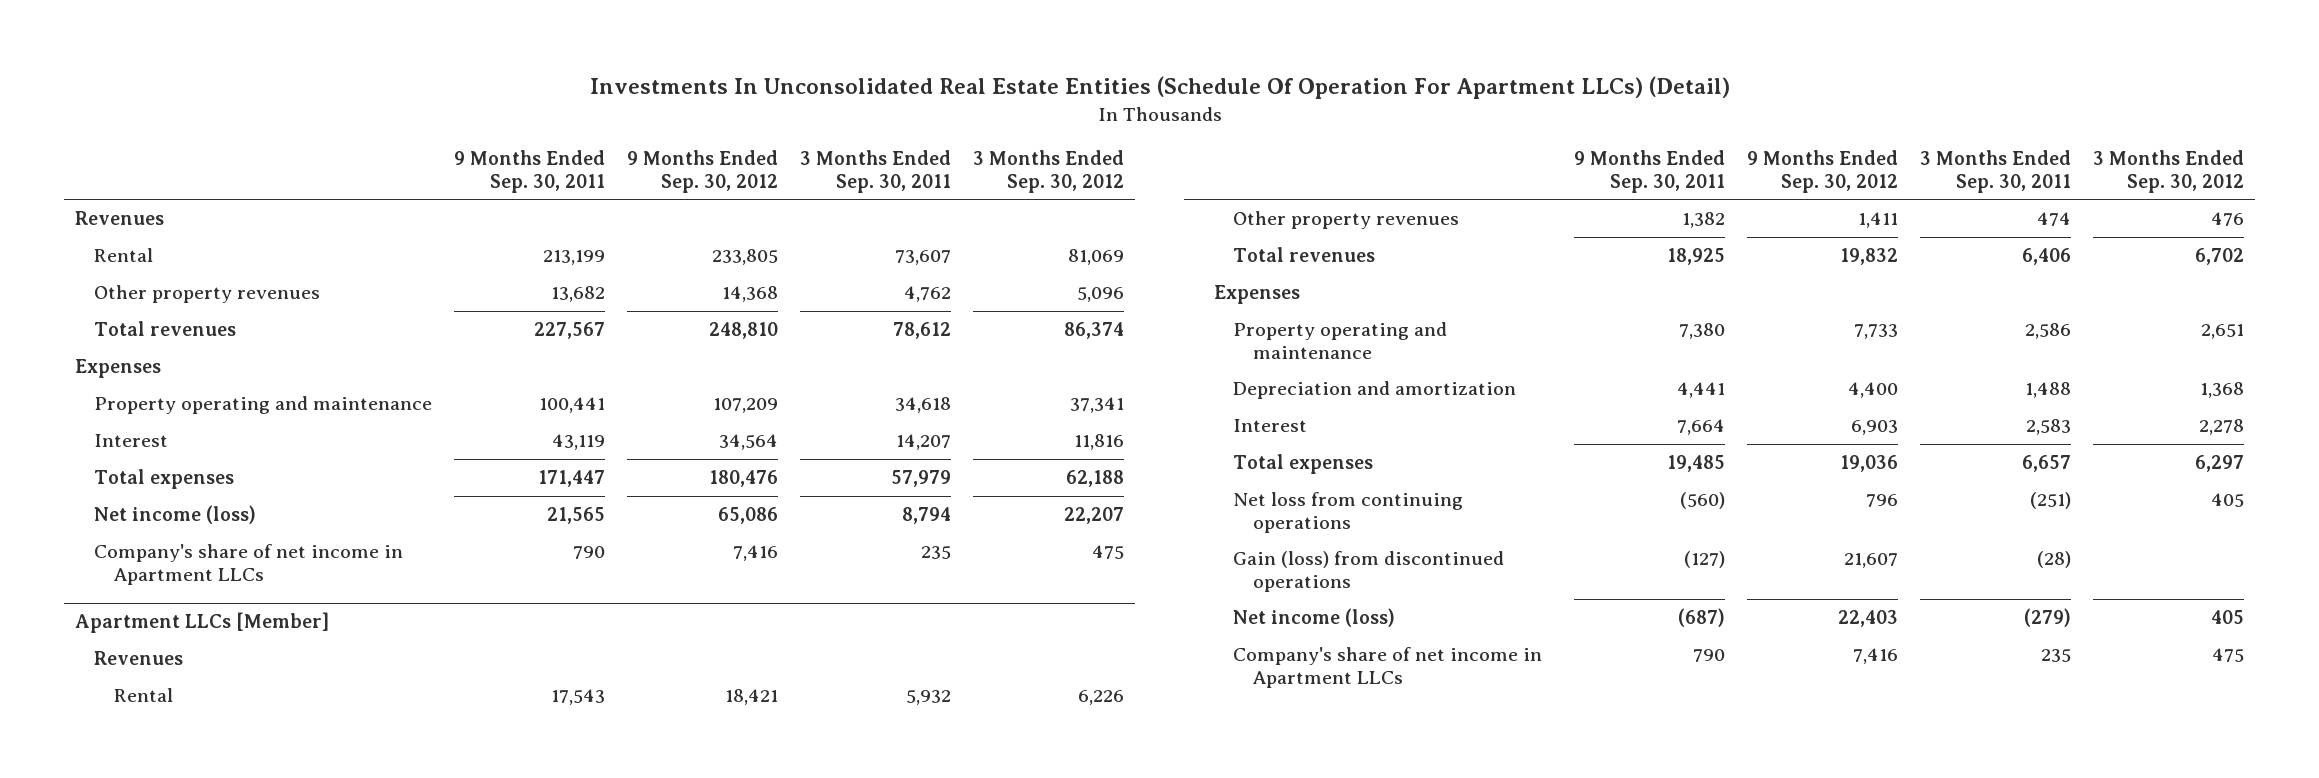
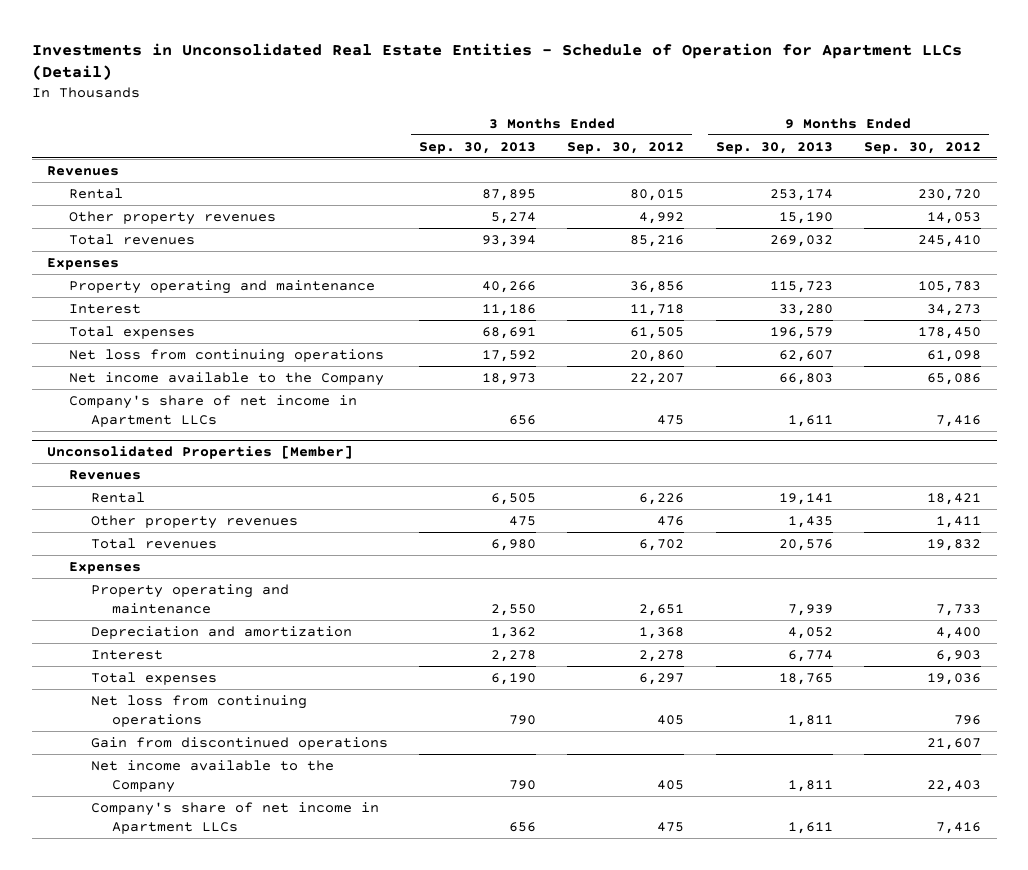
[589,76,1730,100] Investments In Unconsolidated Real Estate Entities (Schedule Of Operation For Apartment LLCs) (Detail) -> [31,42,962,81] Investments in Unconsolidated Real Estate Entities - Schedule of Operation for Apartment LLCs (Detail)
[454,150,606,193] 9 Months Ended Sep. 30, 2011 -> none
[800,150,952,193] 3 Months Ended Sep. 30, 2011 -> none
none -> [419,141,537,154] Sep. 30, 2013
none -> [715,141,833,154] Sep. 30, 2013
[712,249,779,266] 233,805 -> [918,188,982,201] 230,720
[1068,249,1125,266] 81,069 -> [630,188,685,201] 80,015
[722,286,779,303] 14,368 -> [927,211,982,224] 14,053
[1077,287,1125,303] 5,096 -> [639,211,685,224] 4,992
[709,322,779,340] 248,810 -> [918,234,982,247] 245,410
[1064,322,1125,340] 86,374 -> [630,234,685,247] 85,216
[713,398,779,414] 107,209 -> [918,280,982,293] 105,783
[1070,397,1125,414] 37,341 -> [630,280,685,293] 36,856
[719,434,779,451] 34,564 -> [927,303,982,316] 34,273
[1074,434,1125,451] 11,816 -> [630,303,685,316] 11,718
[709,470,779,488] 180,476 -> [918,326,982,339] 178,450
[1066,470,1125,488] 62,188 -> [630,326,685,339] 61,505
none -> [68,348,384,363] Net loss from continuing operations
[94,505,257,525] Net income (loss) -> [68,371,384,386] Net income available to the Company
[75,612,330,634] Apartment LLCs [Member] -> none
none -> [47,445,354,460] Unconsolidated Properties [Member]
[1233,551,1505,592] Gain (loss) from discontinued operations -> [90,736,388,750] Gain from discontinued operations
[1233,608,1396,628] Net income (loss) -> [90,759,334,793] Net income available to the Company

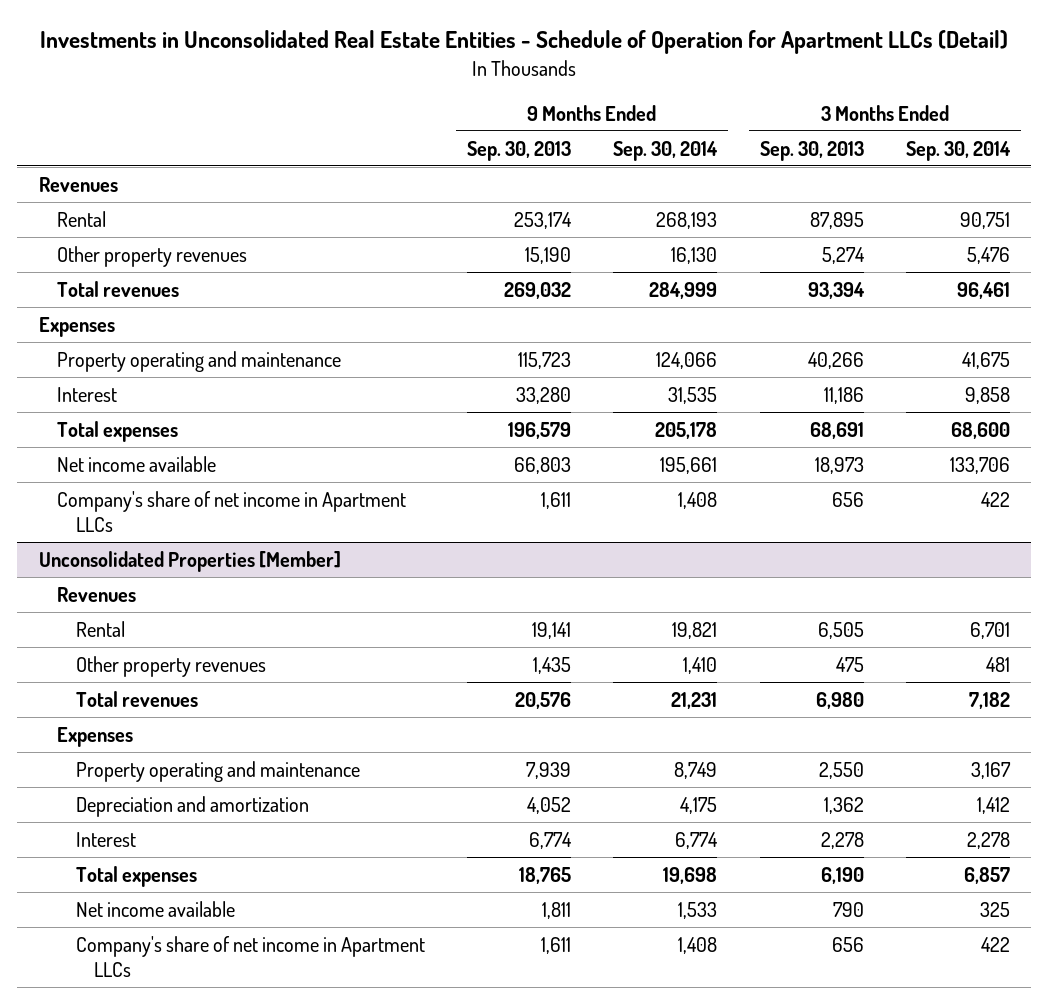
[567,141,685,154] Sep. 30, 2012 -> none
[864,141,982,154] Sep. 30, 2012 -> none
none -> [613,140,719,161] Sep. 30, 2014
none -> [906,140,1012,161] Sep. 30, 2014
[68,348,384,363] Net loss from continuing operations -> none
[68,371,384,386] Net income available to the Company -> [57,455,217,472] Net income available
[90,694,307,727] Net loss from continuing operations -> none
[90,736,388,750] Gain from discontinued operations -> none
[90,759,334,793] Net income available to the Company -> [75,900,235,917] Net income available

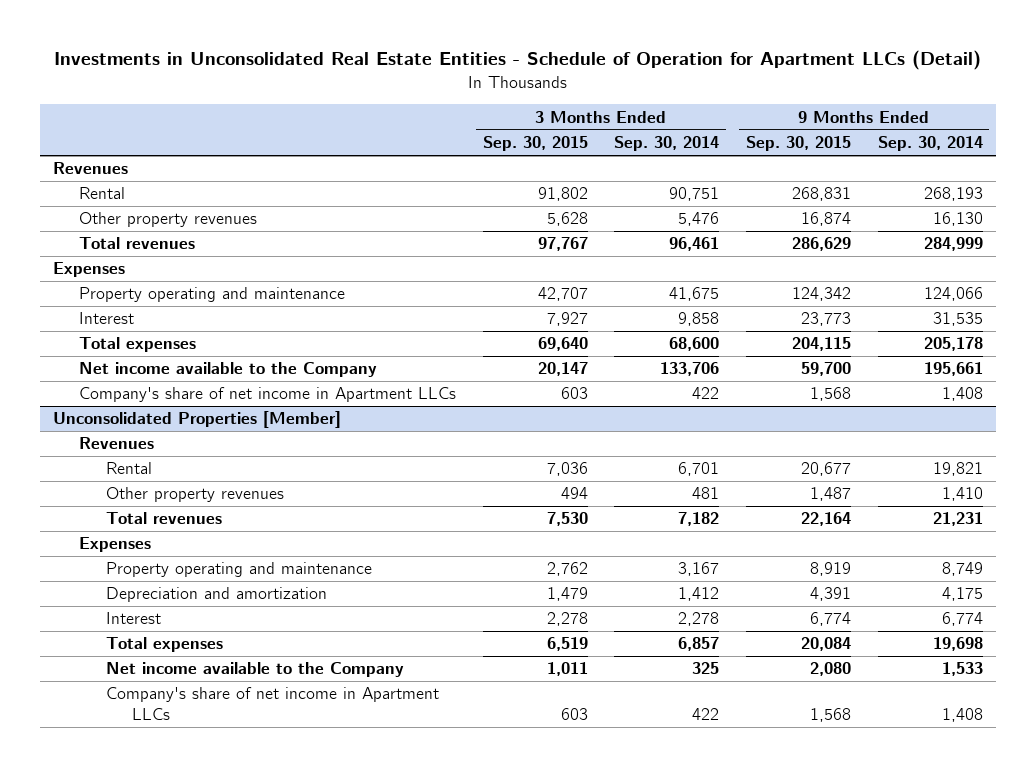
[466,140,571,161] Sep. 30, 2013 -> none
[759,140,864,161] Sep. 30, 2013 -> none
none -> [482,136,588,152] Sep. 30, 2015
none -> [746,136,852,152] Sep. 30, 2015
[57,455,217,472] Net income available -> [79,362,378,378] Net income available to the Company
[75,900,235,917] Net income available -> [105,662,404,678] Net income available to the Company

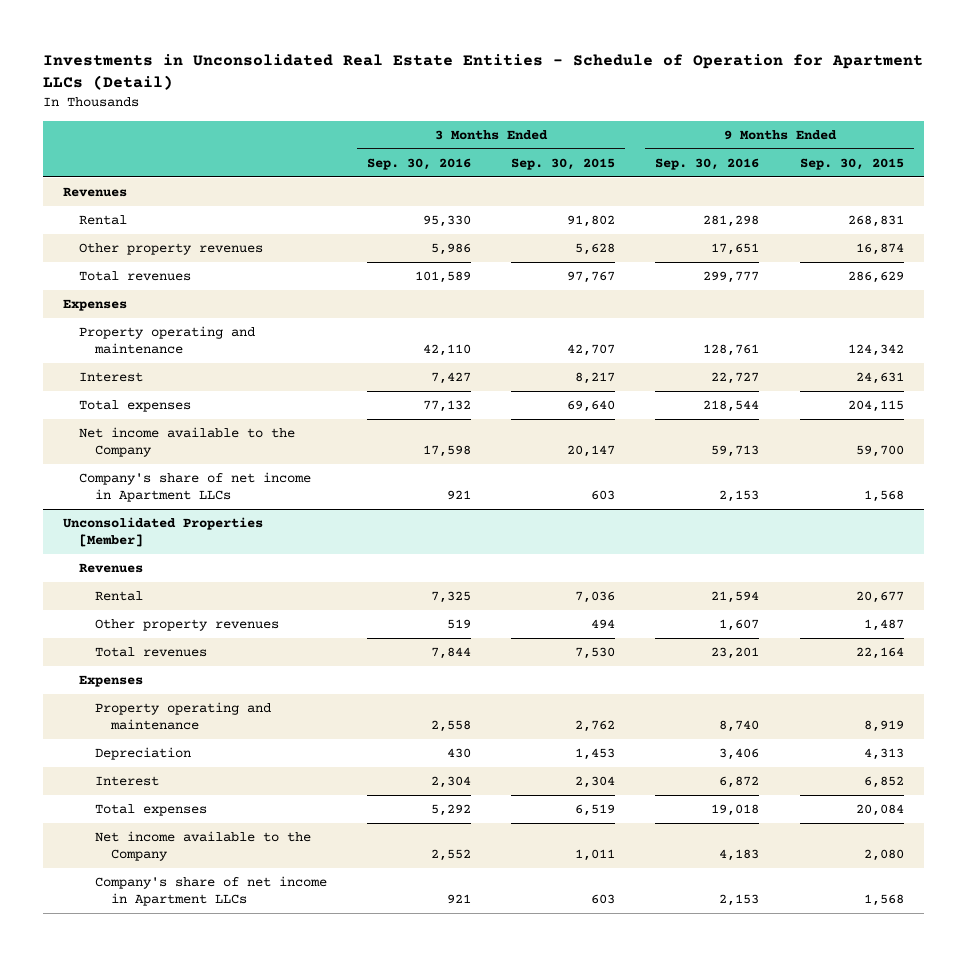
[614,136,720,152] Sep. 30, 2014 -> none
[877,136,983,152] Sep. 30, 2014 -> none
none -> [367,157,472,170] Sep. 30, 2016
none -> [655,157,760,170] Sep. 30, 2016
[546,312,588,327] 7,927 -> [575,372,616,385] 8,217
[801,312,852,327] 23,773 -> [855,372,904,385] 24,631
[105,587,327,603] Depreciation and amortization -> [94,747,191,761] Depreciation
[546,587,588,602] 1,479 -> [575,748,616,761] 1,453
[810,587,852,602] 4,391 -> [863,748,904,761] 4,313
[546,612,588,627] 2,278 -> [575,776,616,789] 2,304
[810,612,852,627] 6,774 -> [863,776,904,789] 6,852

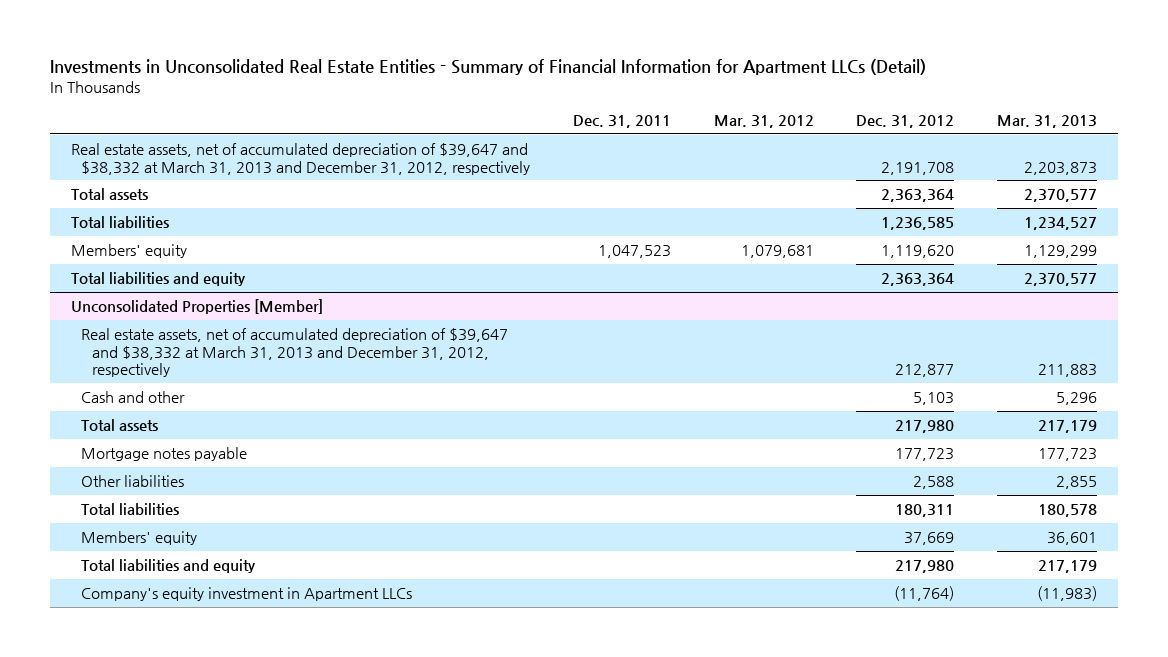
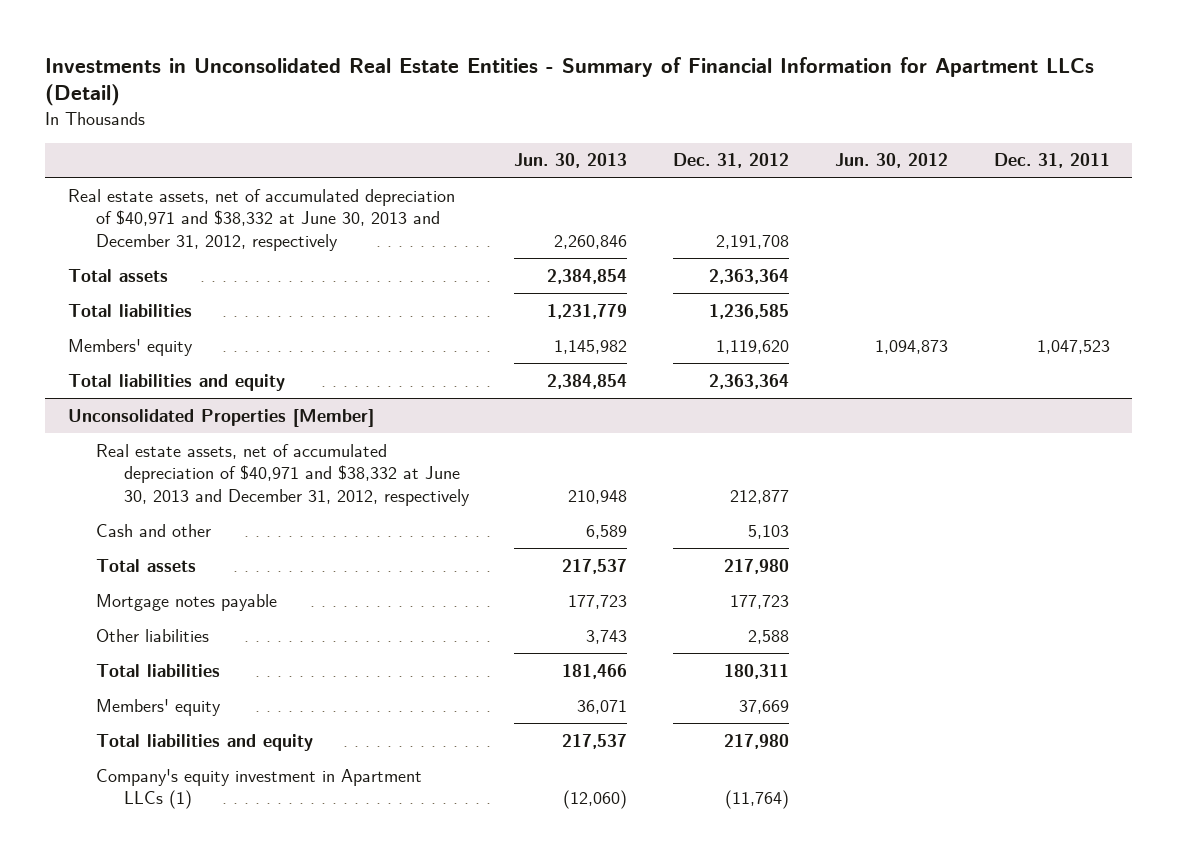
[713,114,814,128] Mar. 31, 2012 -> none
[997,114,1098,128] Mar. 31, 2013 -> none
none -> [514,153,628,169] Jun. 30, 2013
none -> [834,153,948,169] Jun. 30, 2012
[71,142,531,175] Real estate assets, net of accumulated depreciation of $39,647 and $38,332 at March 31, 2013 and December 31, 2012, respectively -> [67,188,455,251] Real estate assets, net of accumulated depreciation of $40,971 and $38,332 at June 30, 2013 and December 31, 2012, respectively
[81,327,509,378] Real estate assets, net of accumulated depreciation of $39,647 and $38,332 at March 31, 2013 and December 31, 2012, respectively -> [95,443,470,506] Real estate assets, net of accumulated depreciation of $40,971 and $38,332 at June 30, 2013 and December 31, 2012, respectively
[81,586,413,601] Company's equity investment in Apartment LLCs -> [95,768,422,810] Company's equity investment in Apartment LLCs (1)

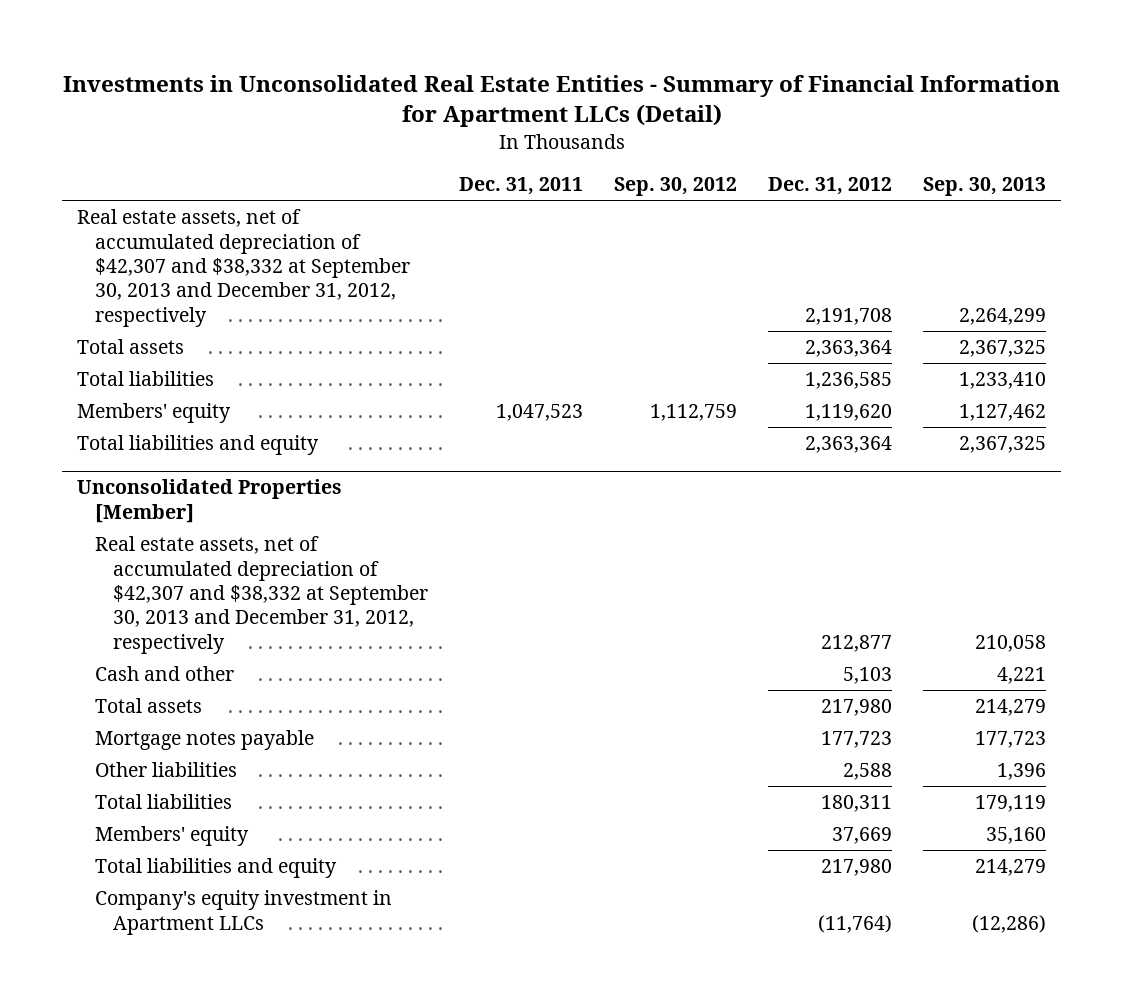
[514,153,628,169] Jun. 30, 2013 -> none
[834,153,948,169] Jun. 30, 2012 -> none
none -> [613,177,737,197] Sep. 30, 2012
none -> [922,177,1046,197] Sep. 30, 2013
[67,188,455,251] Real estate assets, net of accumulated depreciation of $40,971 and $38,332 at June 30, 2013 and December 31, 2012, respectively -> [77,209,410,327] Real estate assets, net of accumulated depreciation of $42,307 and $38,332 at September 30, 2013 and December 31, 2012, respectively
[95,443,470,506] Real estate assets, net of accumulated depreciation of $40,971 and $38,332 at June 30, 2013 and December 31, 2012, respectively -> [94,536,428,654] Real estate assets, net of accumulated depreciation of $42,307 and $38,332 at September 30, 2013 and December 31, 2012, respectively
[95,768,422,810] Company's equity investment in Apartment LLCs (1) -> [94,890,392,935] Company's equity investment in Apartment LLCs

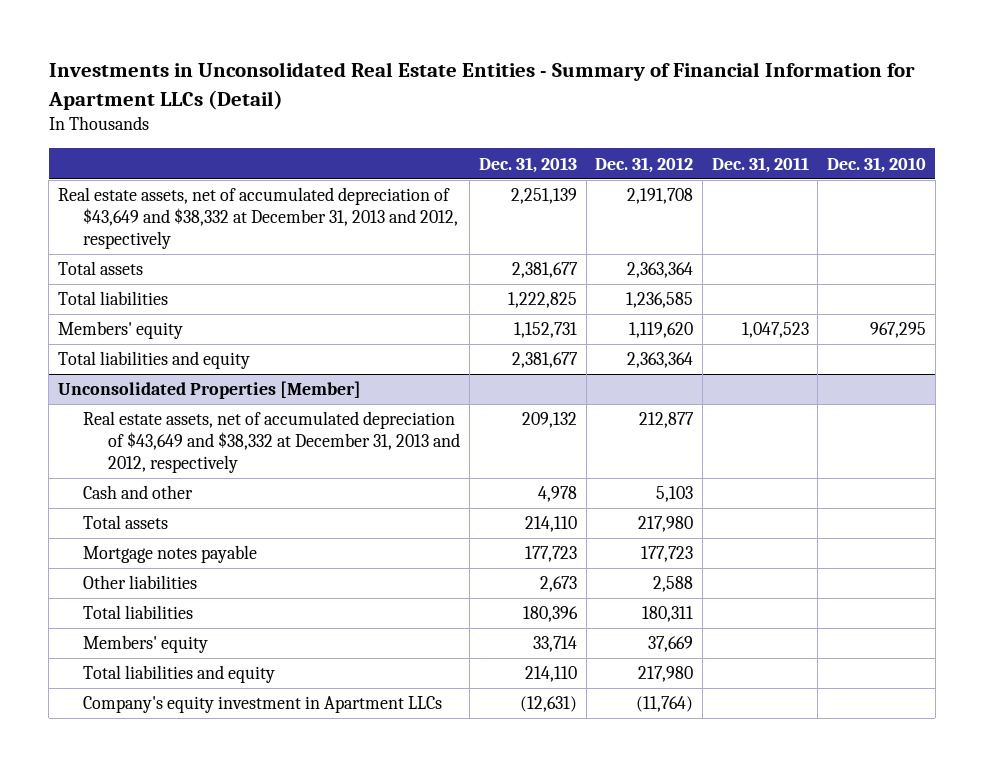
[613,177,737,197] Sep. 30, 2012 -> none
[922,177,1046,197] Sep. 30, 2013 -> none
none -> [478,156,577,173] Dec. 31, 2013
none -> [827,156,927,173] Dec. 31, 2010
[77,209,410,327] Real estate assets, net of accumulated depreciation of $42,307 and $38,332 at September 30, 2013 and December 31, 2012, respectively -> [58,187,459,249] Real estate assets, net of accumulated depreciation of $43,649 and $38,332 at December 31, 2013 and 2012, respectively
[94,536,428,654] Real estate assets, net of accumulated depreciation of $42,307 and $38,332 at September 30, 2013 and December 31, 2012, respectively -> [83,411,461,473] Real estate assets, net of accumulated depreciation of $43,649 and $38,332 at December 31, 2013 and 2012, respectively

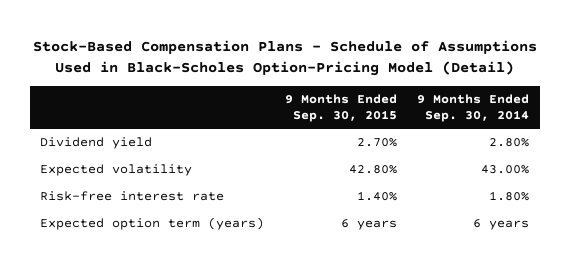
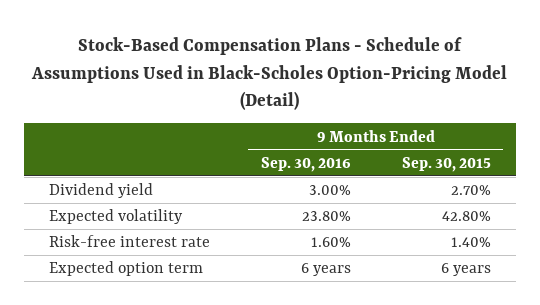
[417,93,530,122] 9 Months Ended Sep. 30, 2014 -> none
none -> [261,156,352,172] Sep. 30, 2016
[40,217,265,231] Expected option term (years) -> [49,261,204,277] Expected option term

